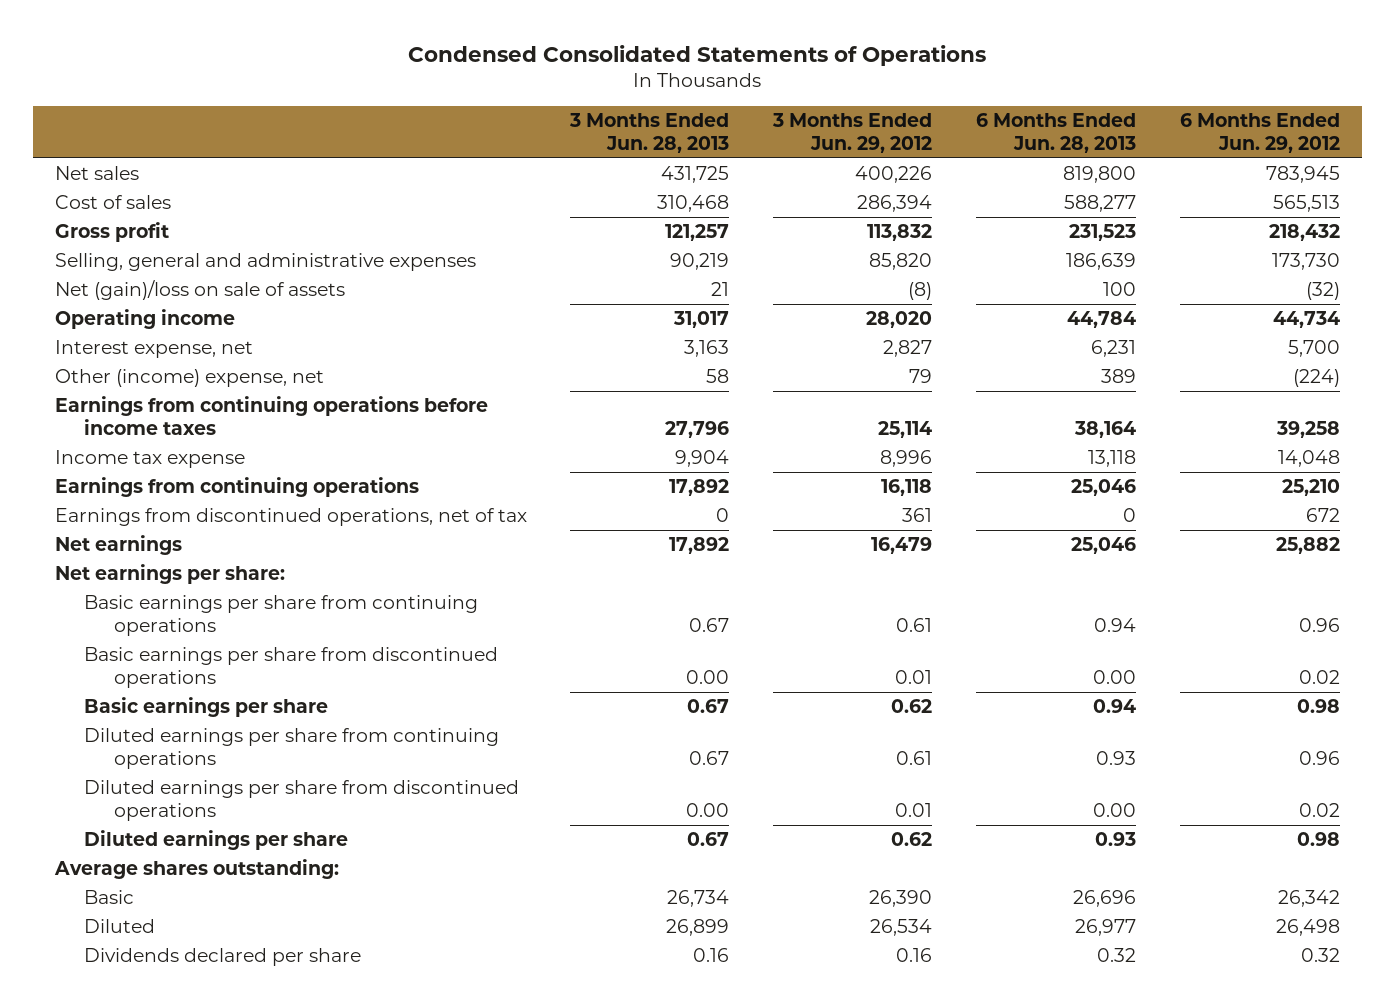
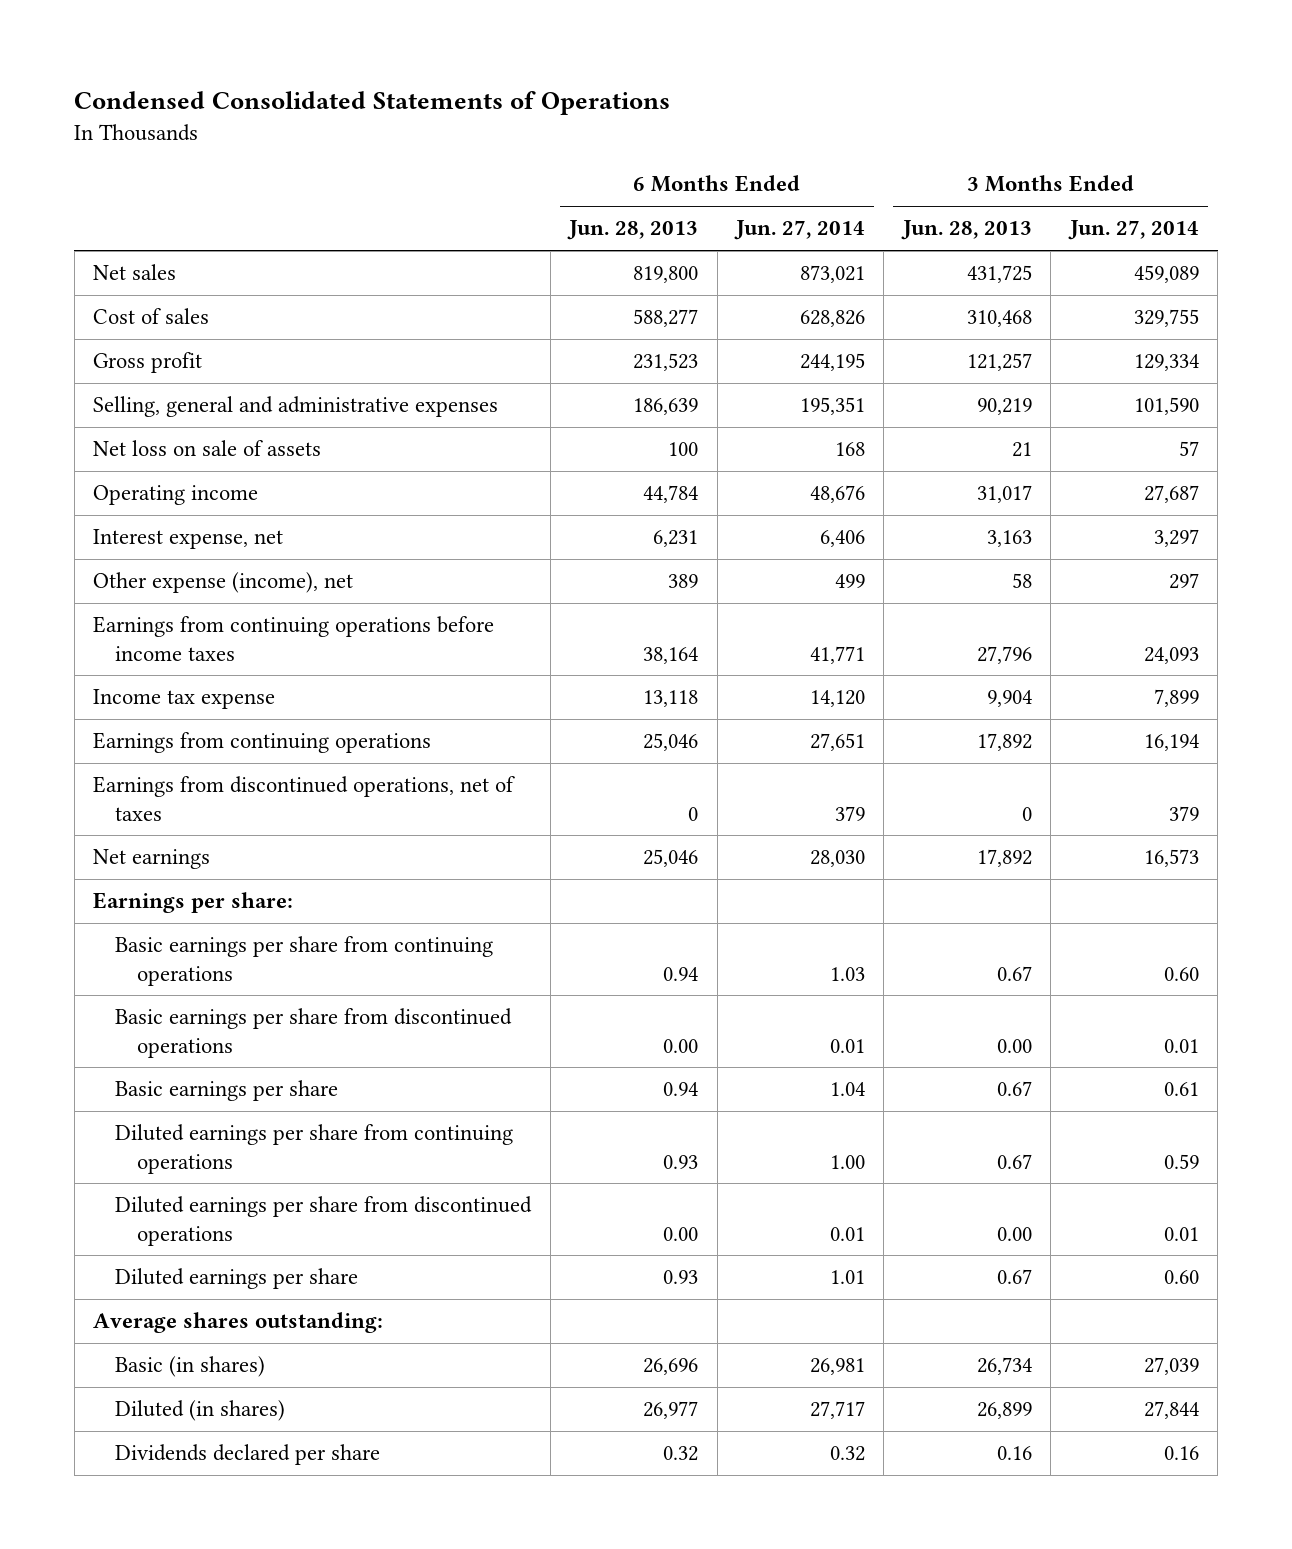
[772,112,933,153] 3 Months Ended Jun. 29, 2012 -> none
[1180,112,1341,153] 6 Months Ended Jun. 29, 2012 -> none
none -> [734,220,866,241] Jun. 27, 2014
none -> [1067,220,1199,241] Jun. 27, 2014
[54,279,345,300] Net (gain)/loss on sale of assets -> [93,440,322,457] Net loss on sale of assets
[54,368,324,387] Other (income) expense, net -> [93,572,354,594] Other expense (income), net
[54,507,527,526] Earnings from discontinued operations, net of tax -> [93,776,516,821] Earnings from discontinued operations, net of taxes
[54,563,285,584] Net earnings per share: -> [93,892,294,914] Earnings per share:
[84,889,135,904] Basic -> [115,1356,266,1378] Basic (in shares)
[84,918,156,933] Diluted -> [115,1400,286,1422] Diluted (in shares)

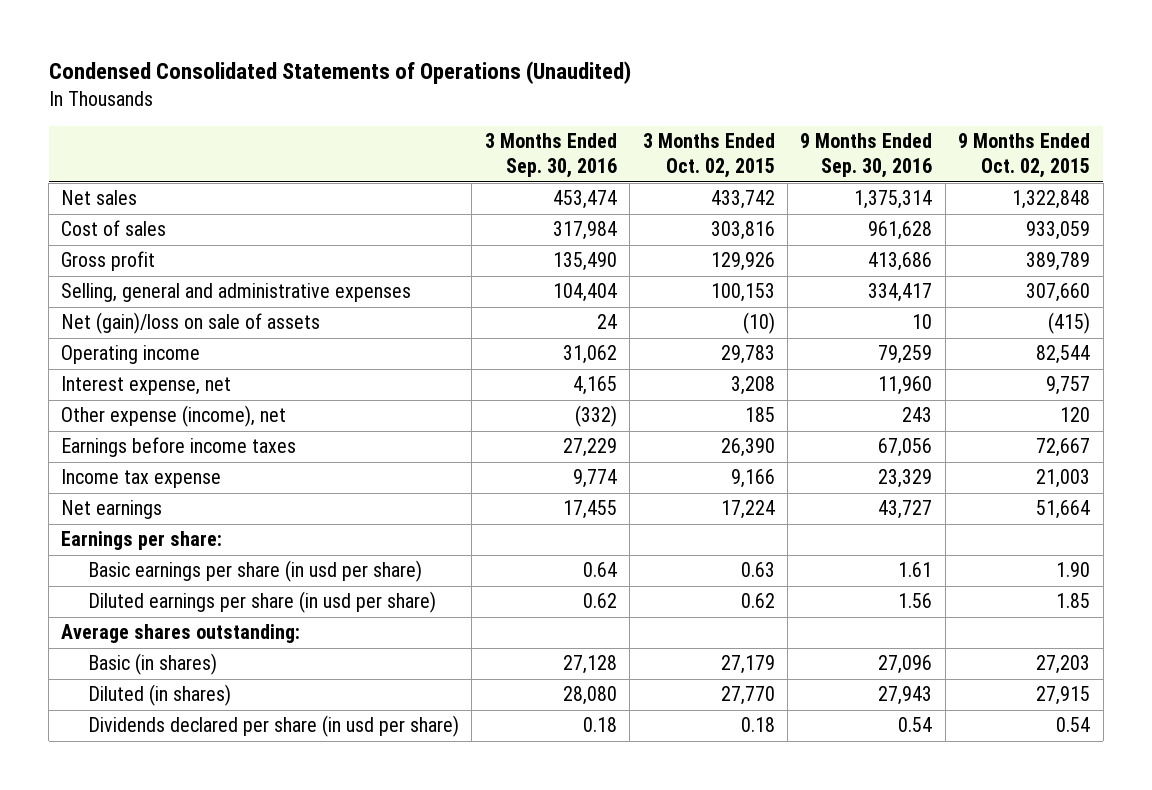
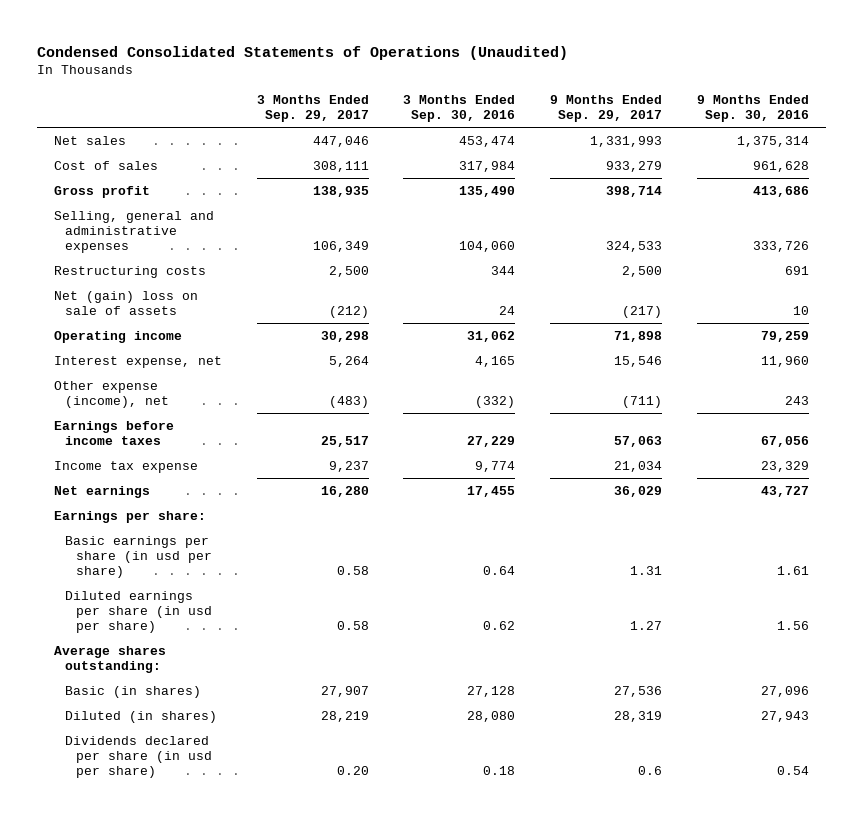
[642,133,775,179] 3 Months Ended Oct. 02, 2015 -> none
[958,133,1091,179] 9 Months Ended Oct. 02, 2015 -> none
none -> [256,94,369,122] 3 Months Ended Sep. 29, 2017
none -> [550,94,663,122] 9 Months Ended Sep. 29, 2017
[552,283,617,303] 104,404 -> [459,240,516,252] 104,060
[868,283,933,303] 334,417 -> [752,240,809,252] 333,726
none -> [54,265,207,278] Restructuring costs
[61,312,321,335] Net (gain)/loss on sale of assets -> [54,290,199,315] Net (gain) loss on sale of assets

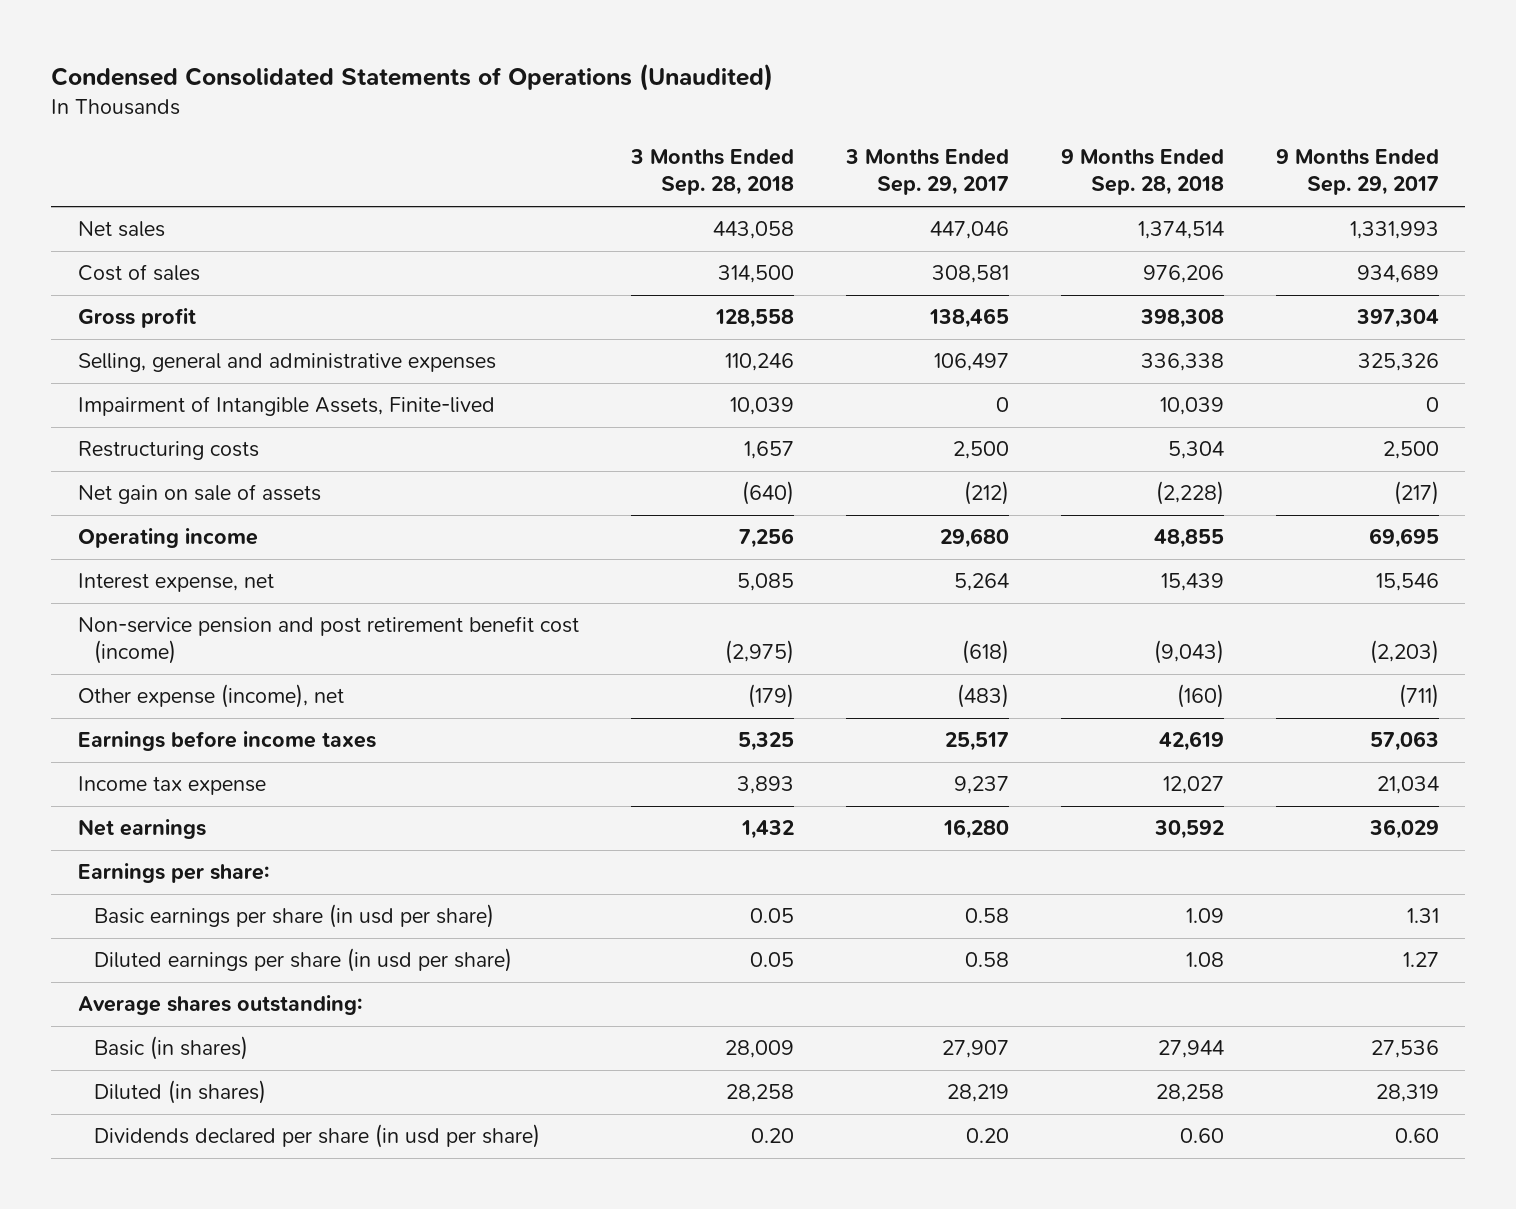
[403,94,516,122] 3 Months Ended Sep. 30, 2016 -> none
[696,94,809,122] 9 Months Ended Sep. 30, 2016 -> none
none -> [629,149,794,196] 3 Months Ended Sep. 28, 2018
none -> [1060,149,1224,196] 9 Months Ended Sep. 28, 2018
[312,160,369,172] 308,111 -> [931,265,1009,284] 308,581
[606,160,663,172] 933,279 -> [1356,265,1439,284] 934,689
[312,185,369,197] 138,935 -> [928,308,1009,329] 138,465
[606,185,663,197] 398,714 -> [1355,309,1439,329] 397,304
[312,240,369,252] 106,349 -> [933,353,1009,372] 106,497
[606,240,663,252] 324,533 -> [1357,353,1439,372] 325,326
none -> [77,396,495,417] Impairment of Intangible Assets, Finite-lived
[54,290,199,315] Net (gain) loss on sale of assets -> [77,484,321,505] Net gain on sale of assets
[320,330,369,342] 30,298 -> [939,528,1009,549] 29,680
[614,330,663,342] 71,898 -> [1368,528,1439,549] 69,695
none -> [77,616,579,665] Non-service pension and post retirement benefit cost (income)
[638,765,663,775] 0.6 -> [1394,1128,1439,1144] 0.60

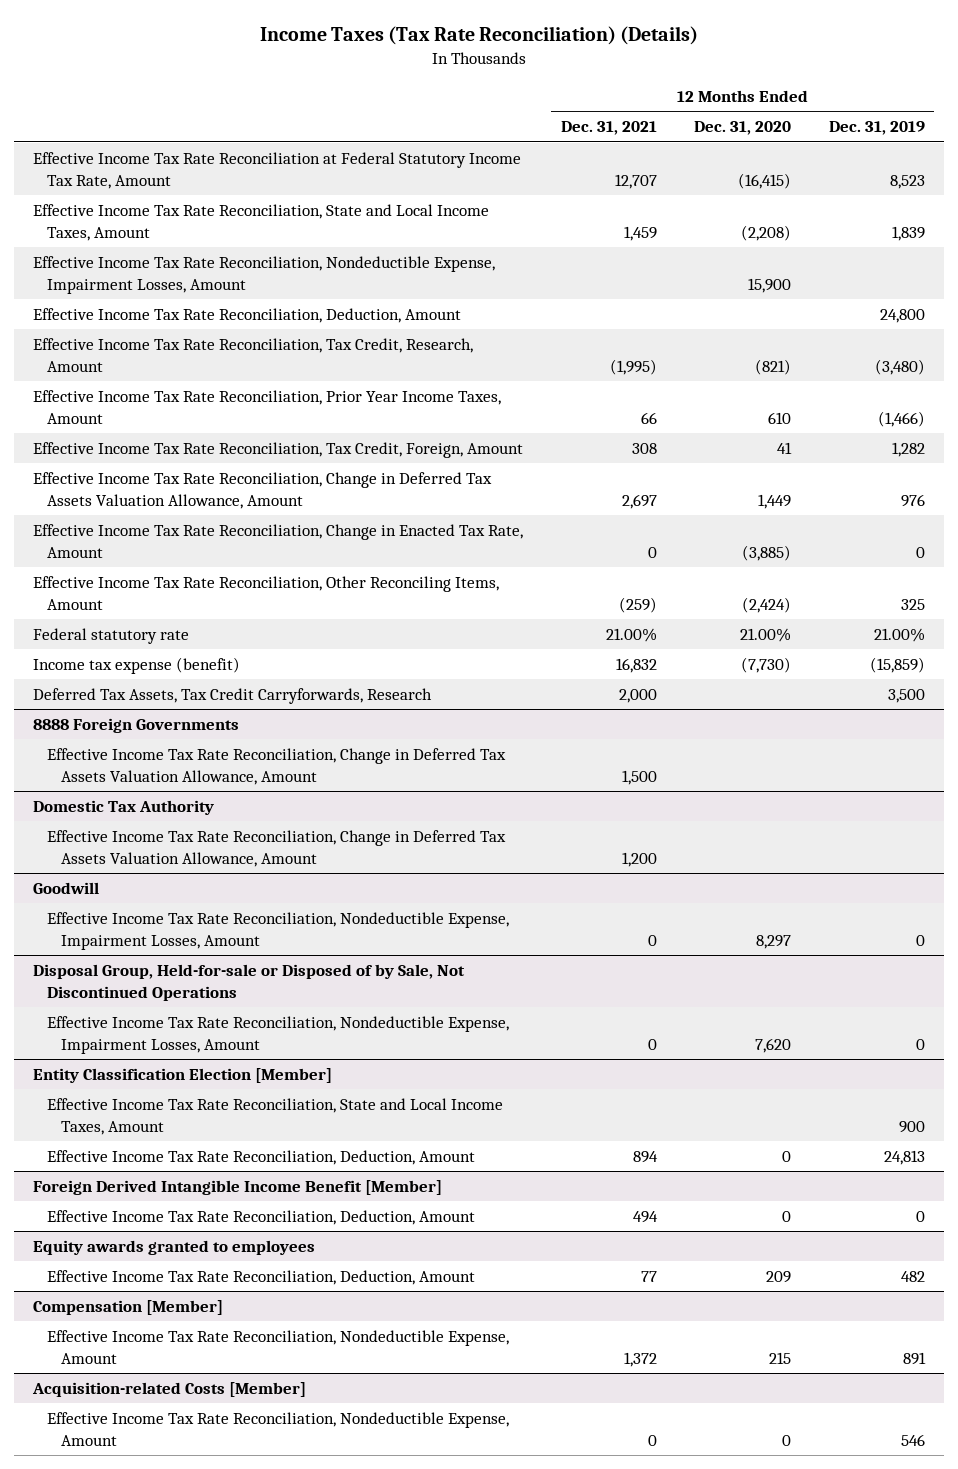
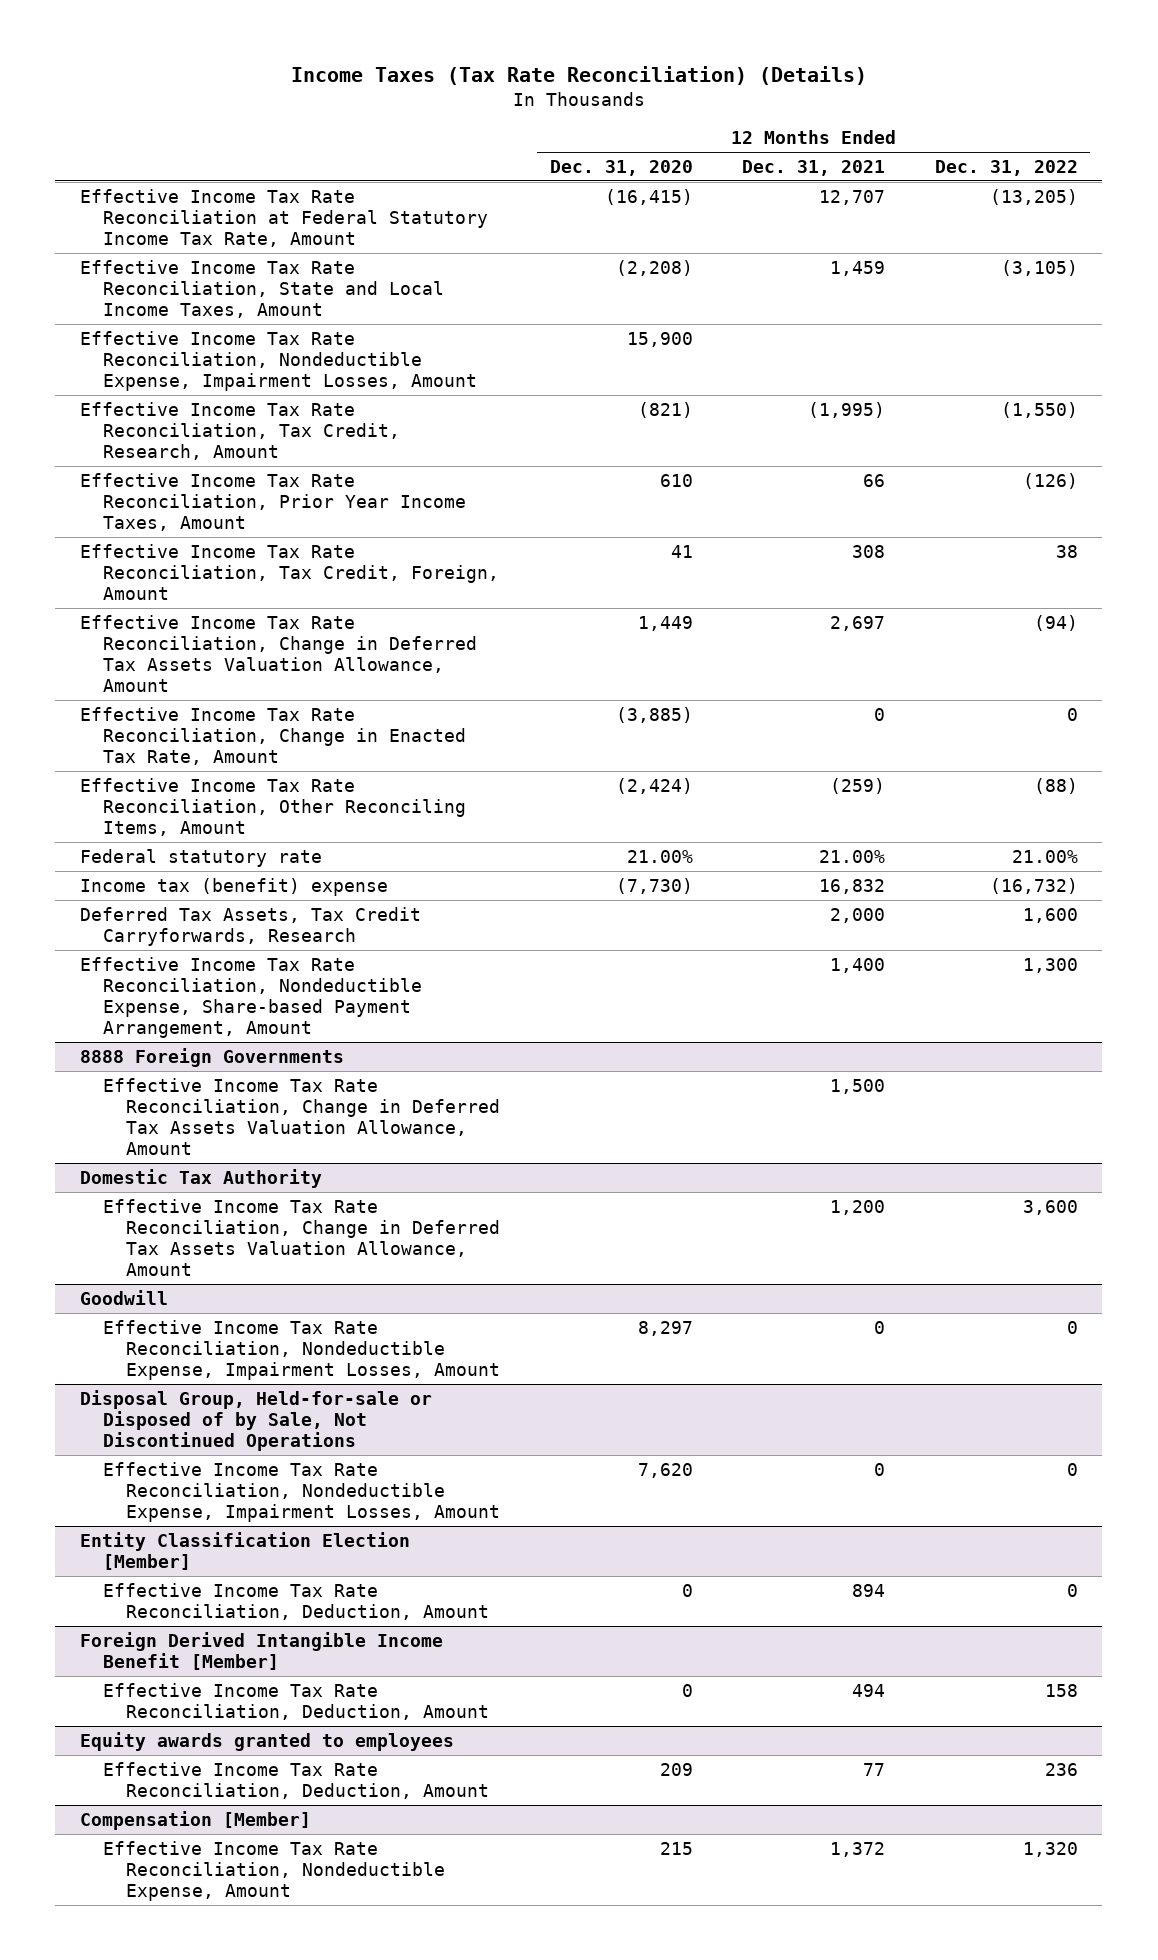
[828,121,925,136] Dec. 31, 2019 -> none
none -> [934,159,1078,176] Dec. 31, 2022
[33,307,462,323] Effective Income Tax Rate Reconciliation, Deduction, Amount -> none
[33,656,241,674] Income tax expense (benefit) -> [79,877,388,896] Income tax (benefit) expense
none -> [79,956,422,1039] Effective Income Tax Rate Reconciliation, Nondeductible Expense, Share-based Payment Arrangement, Amount
[47,1097,504,1135] Effective Income Tax Rate Reconciliation, State and Local Income Taxes, Amount -> none
[32,1381,307,1397] Acquisition-related Costs [Member] -> none
[47,1411,510,1446] Effective Income Tax Rate Reconciliation, Nondeductible Expense, Amount -> none

